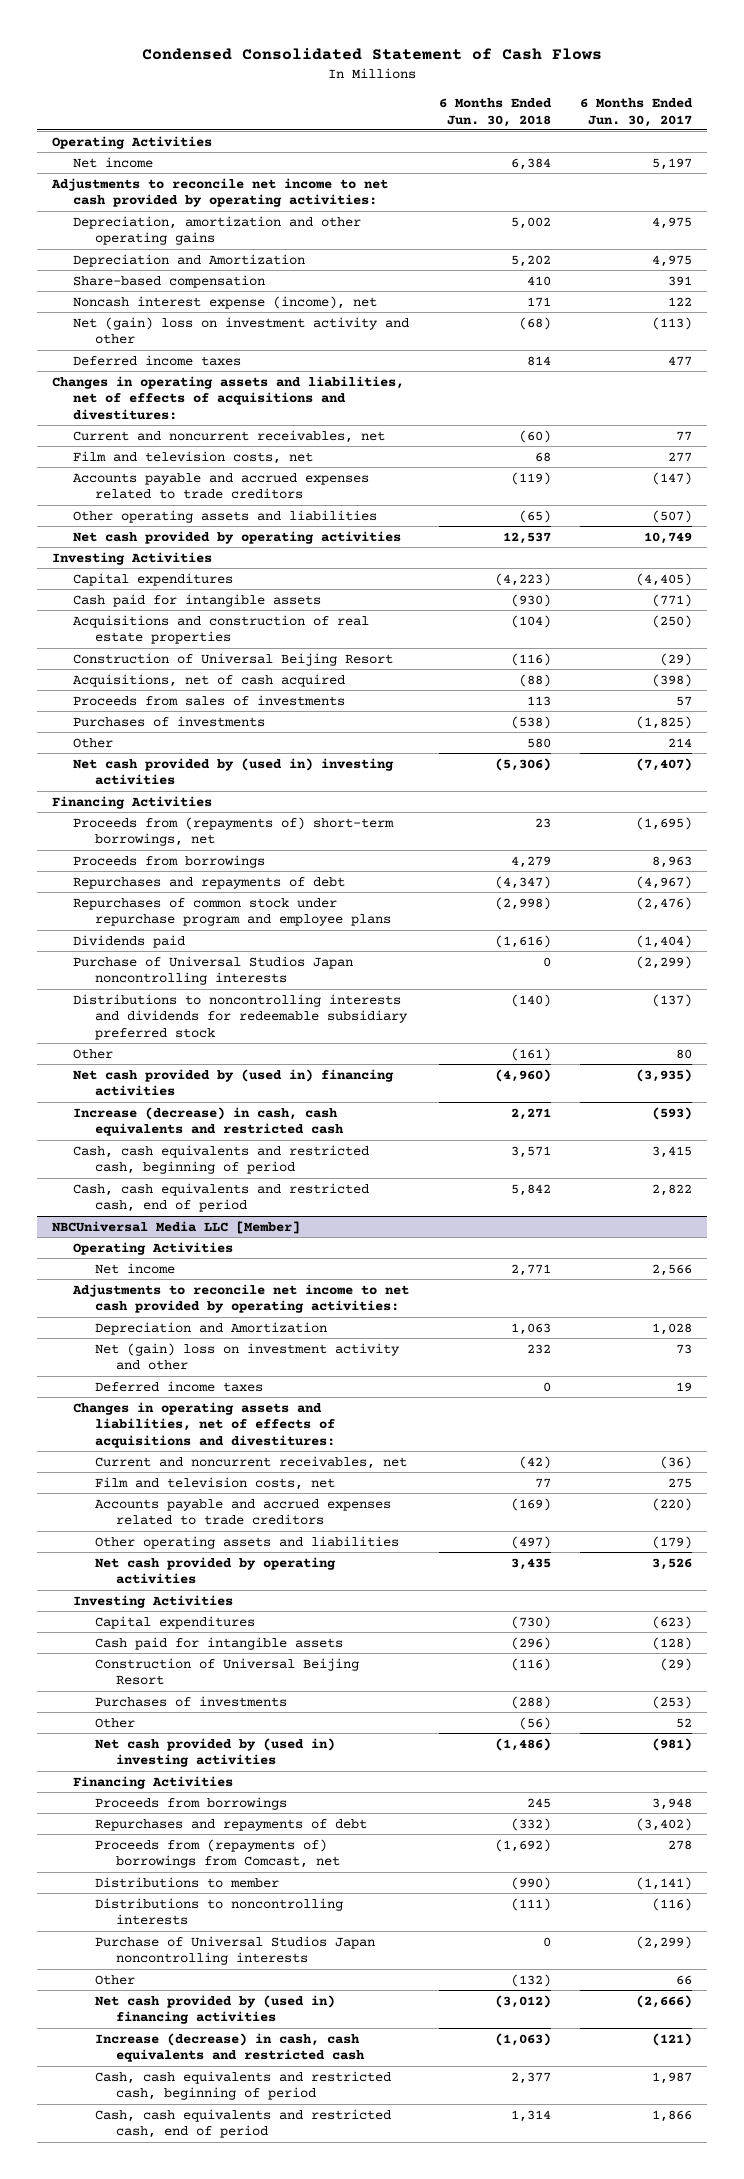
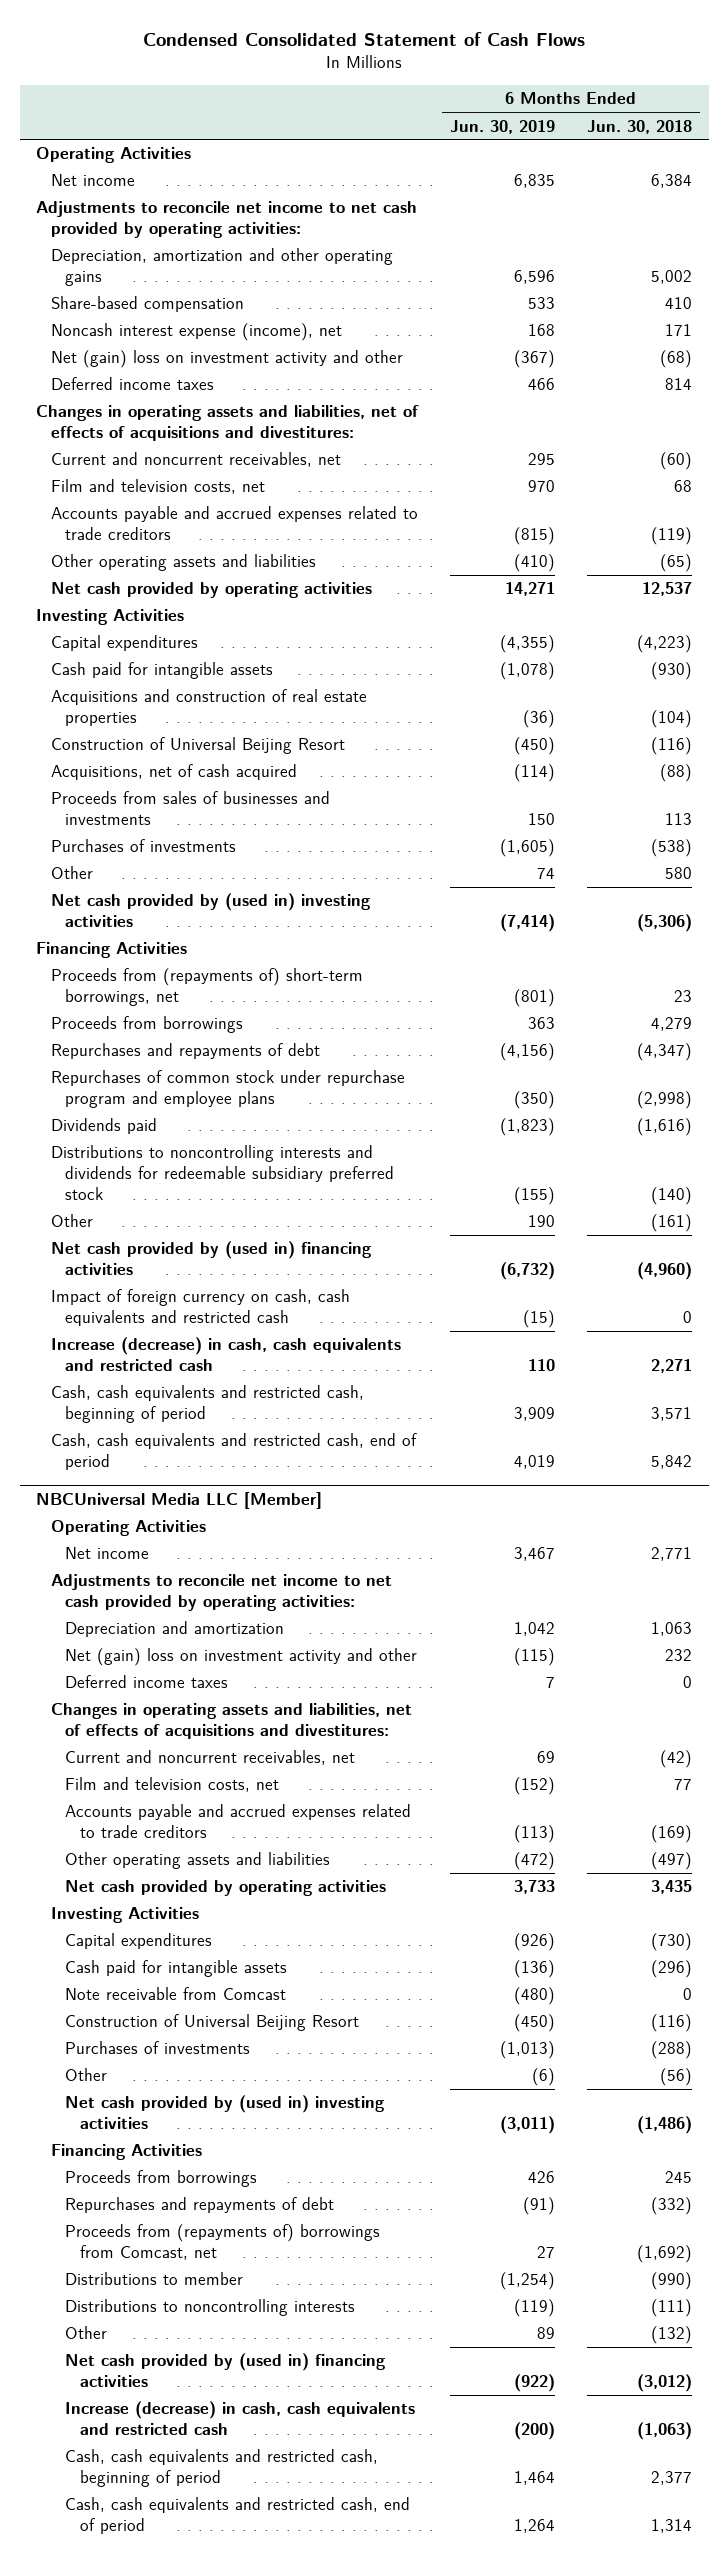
[580,98,694,127] 6 Months Ended Jun. 30, 2017 -> none
none -> [450,119,556,134] Jun. 30, 2019
[73,253,306,267] Depreciation and Amortization -> none
[73,694,346,706] Proceeds from sales of investments -> [50,791,330,826] Proceeds from sales of businesses and investments
[73,955,354,986] Purchase of Universal Studios Japan noncontrolling interests -> none
none -> [50,1289,350,1327] Impact of foreign currency on cash, cash equivalents and restricted cash
[94,1321,327,1335] Depreciation and Amortization -> [65,1621,285,1638] Depreciation and amortization
none -> [65,1987,287,2001] Note receivable from Comcast
[94,1935,375,1966] Purchase of Universal Studios Japan noncontrolling interests -> none

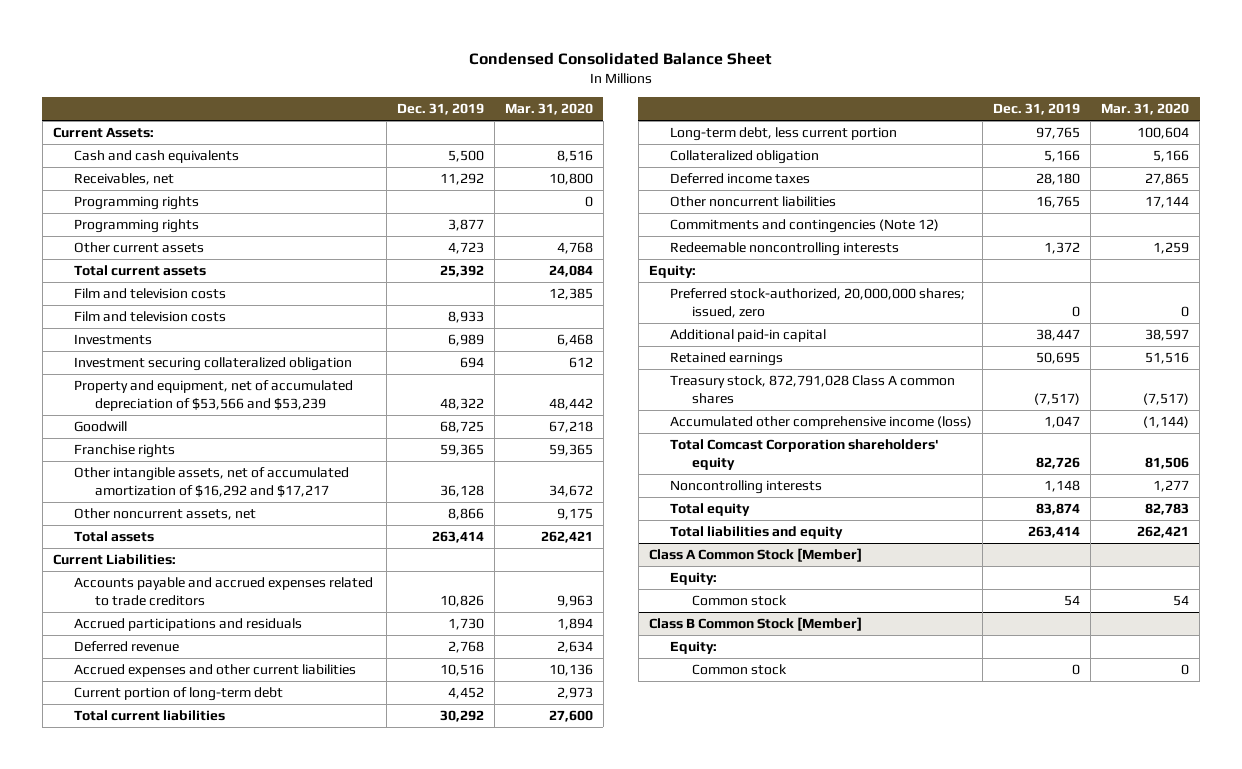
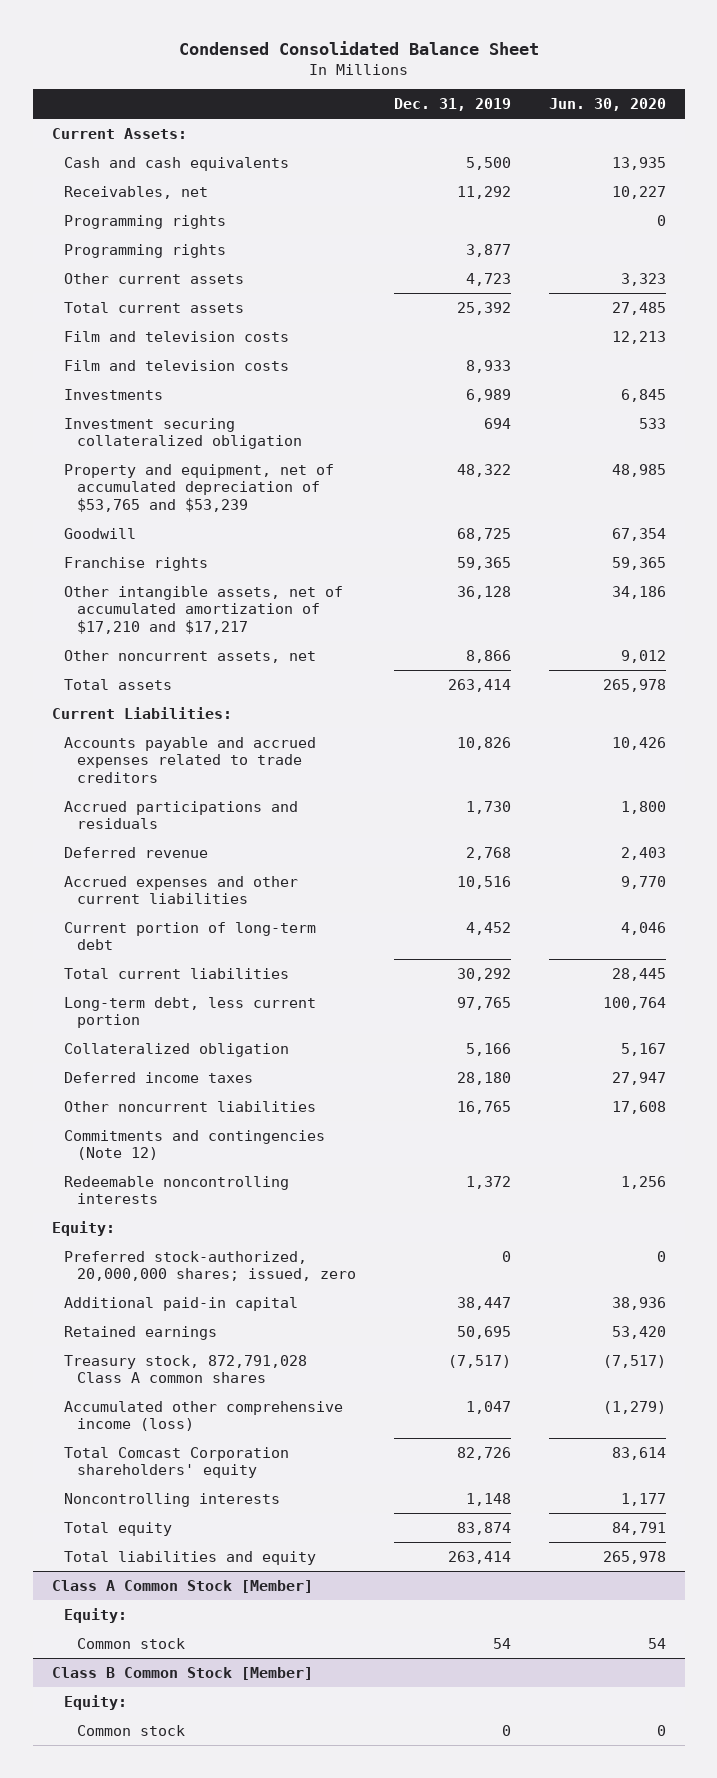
[504,103,593,116] Mar. 31, 2020 -> none
none -> [548,98,666,112] Jun. 30, 2020
[73,380,353,411] Property and equipment, net of accumulated depreciation of $53,566 and $53,239 -> [64,463,335,512] Property and equipment, net of accumulated depreciation of $53,765 and $53,239
[73,467,349,497] Other intangible assets, net of accumulated amortization of $16,292 and $17,217 -> [64,585,344,634] Other intangible assets, net of accumulated amortization of $17,210 and $17,217

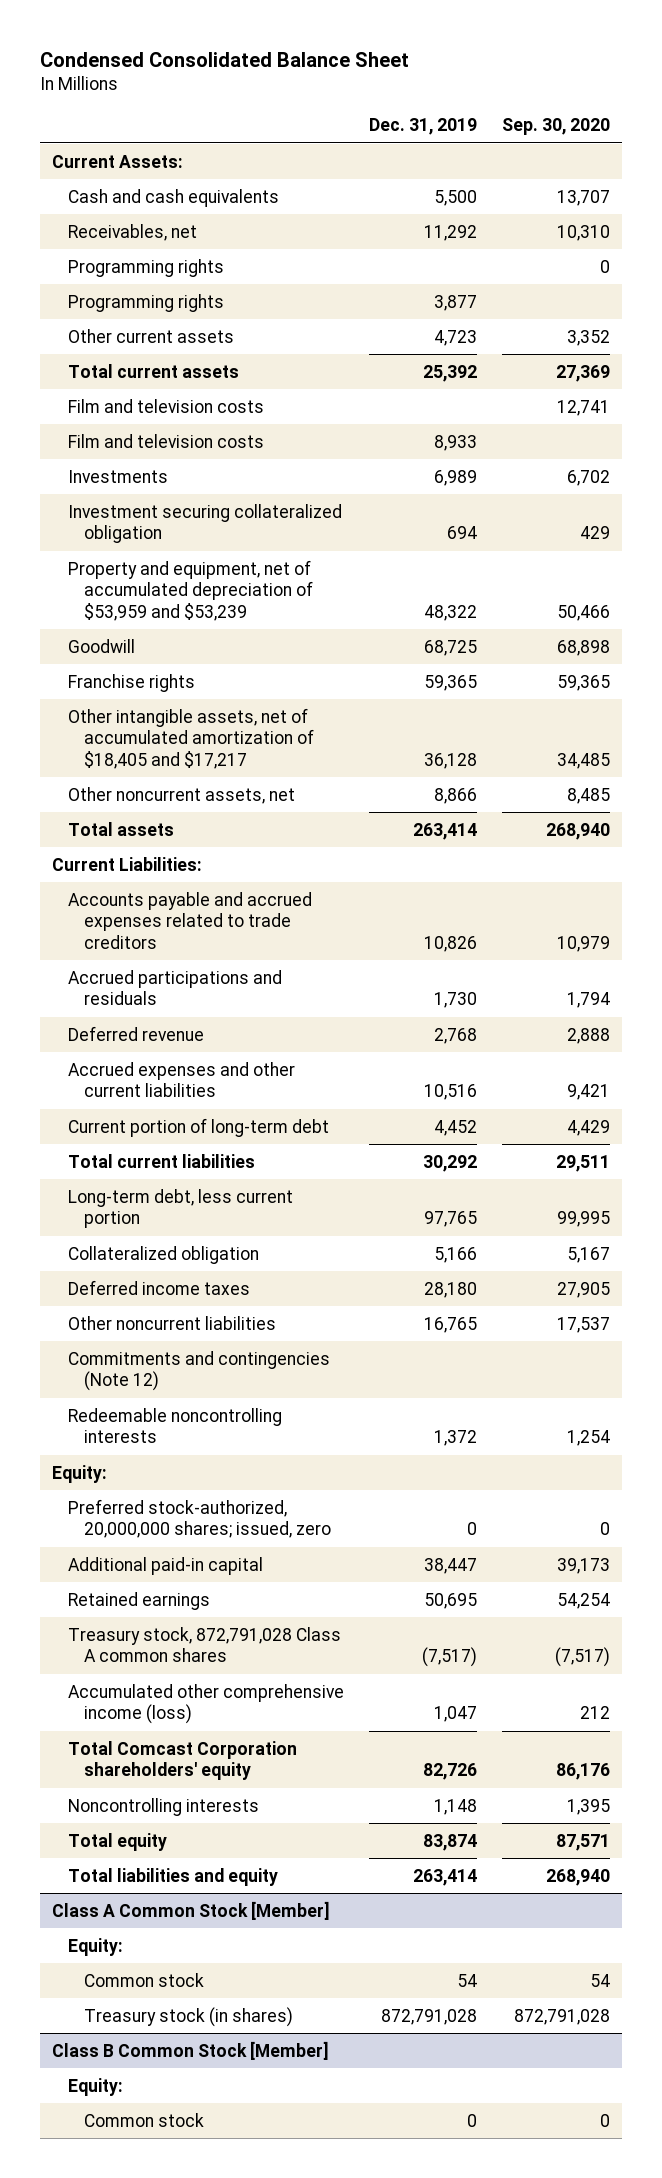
[548,98,666,112] Jun. 30, 2020 -> none
none -> [501,118,610,136] Sep. 30, 2020
[64,463,335,512] Property and equipment, net of accumulated depreciation of $53,765 and $53,239 -> [68,559,314,621] Property and equipment, net of accumulated depreciation of $53,959 and $53,239
[64,585,344,634] Other intangible assets, net of accumulated amortization of $17,210 and $17,217 -> [68,707,315,769] Other intangible assets, net of accumulated amortization of $18,405 and $17,217
none -> [84,2006,294,2027] Treasury stock (in shares)

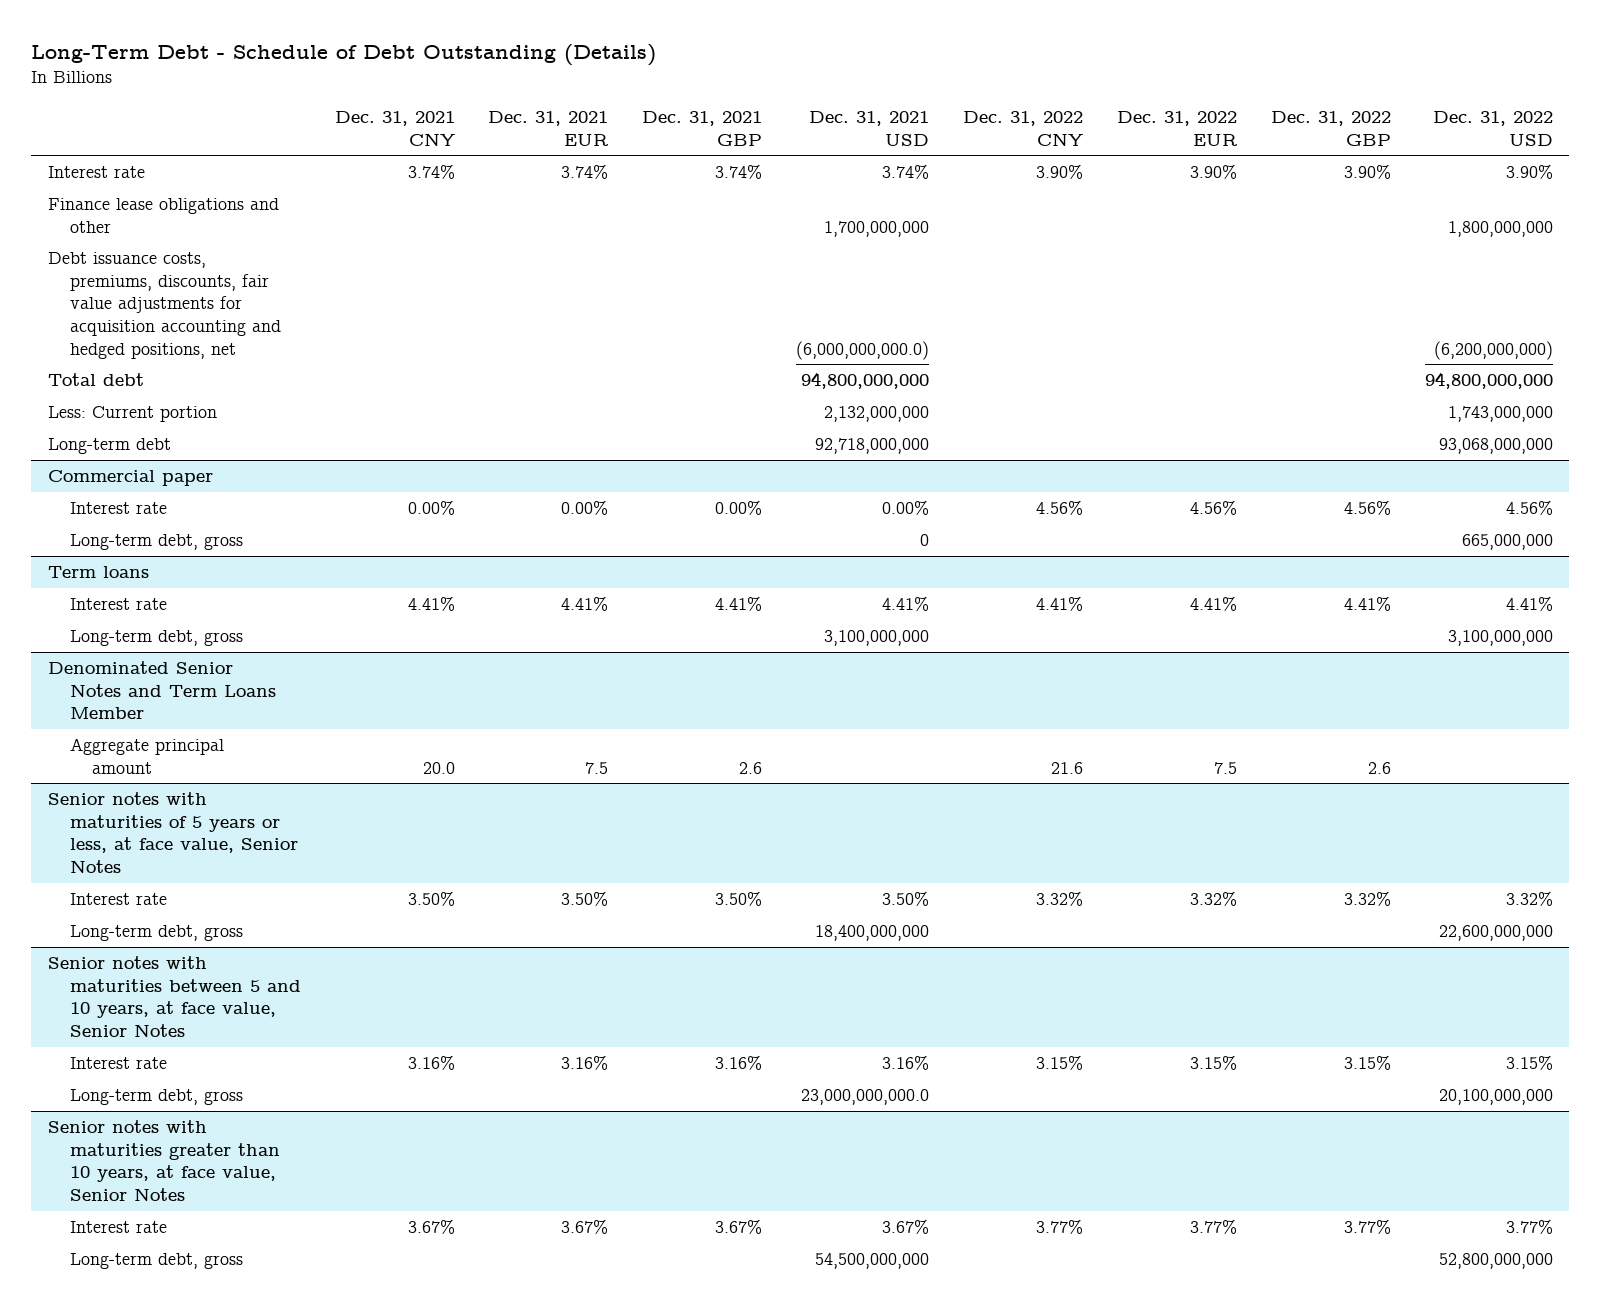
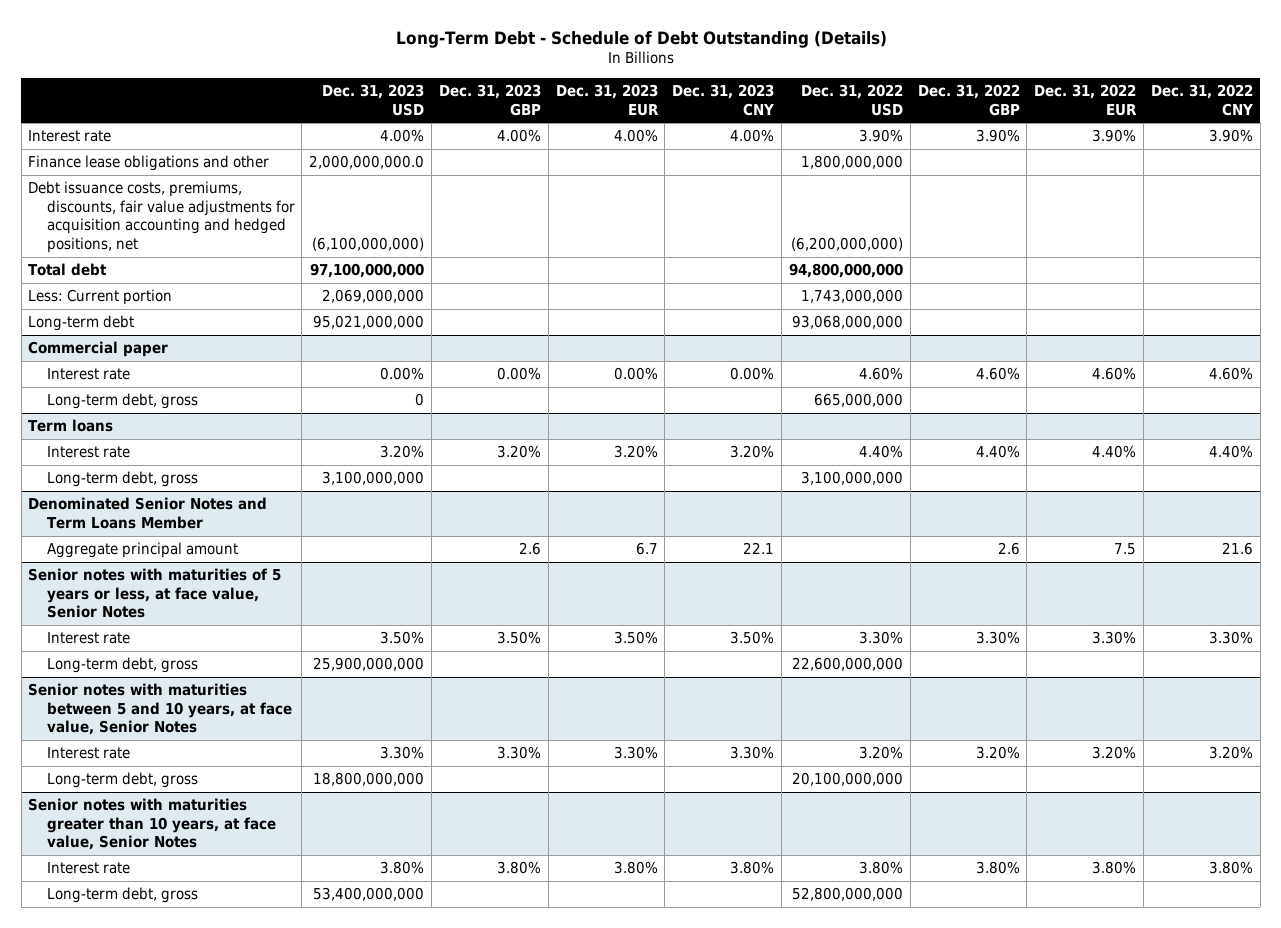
[334,110,455,146] Dec. 31, 2021 CNY -> none
[488,110,610,146] Dec. 31, 2021 EUR -> none
[642,110,763,146] Dec. 31, 2021 GBP -> none
[809,110,930,146] Dec. 31, 2021 USD -> none
none -> [322,83,425,116] Dec. 31, 2023 USD
none -> [438,83,541,116] Dec. 31, 2023 GBP
none -> [555,83,659,116] Dec. 31, 2023 EUR
none -> [672,83,775,116] Dec. 31, 2023 CNY
[1035,500,1083,516] 4.56% -> [1208,367,1253,381] 4.60%
[1189,500,1237,516] 4.56% -> [1092,367,1137,381] 4.60%
[1343,500,1391,516] 4.56% -> [975,367,1020,381] 4.60%
[1505,500,1553,516] 4.56% -> [858,367,903,381] 4.60%
[1035,596,1083,612] 4.41% -> [1208,445,1253,459] 4.40%
[1189,596,1237,612] 4.41% -> [1092,445,1137,459] 4.40%
[1343,596,1391,612] 4.41% -> [975,445,1020,459] 4.40%
[1505,596,1553,612] 4.41% -> [858,445,903,459] 4.40%
[1035,891,1083,907] 3.32% -> [1208,631,1253,645] 3.30%
[1189,891,1237,907] 3.32% -> [1092,631,1137,645] 3.30%
[1343,891,1391,907] 3.32% -> [975,631,1020,645] 3.30%
[1505,891,1553,907] 3.32% -> [858,631,903,645] 3.30%
[1035,1055,1083,1071] 3.15% -> [1208,746,1253,760] 3.20%
[1189,1055,1237,1071] 3.15% -> [1092,746,1137,760] 3.20%
[1343,1055,1391,1071] 3.15% -> [975,746,1020,760] 3.20%
[1505,1055,1553,1071] 3.15% -> [858,746,903,760] 3.20%
[1035,1219,1083,1235] 3.77% -> [1208,861,1253,875] 3.80%
[1189,1219,1237,1235] 3.77% -> [1092,861,1137,875] 3.80%
[1343,1219,1391,1235] 3.77% -> [975,861,1020,875] 3.80%
[1505,1219,1553,1235] 3.77% -> [858,861,903,875] 3.80%

